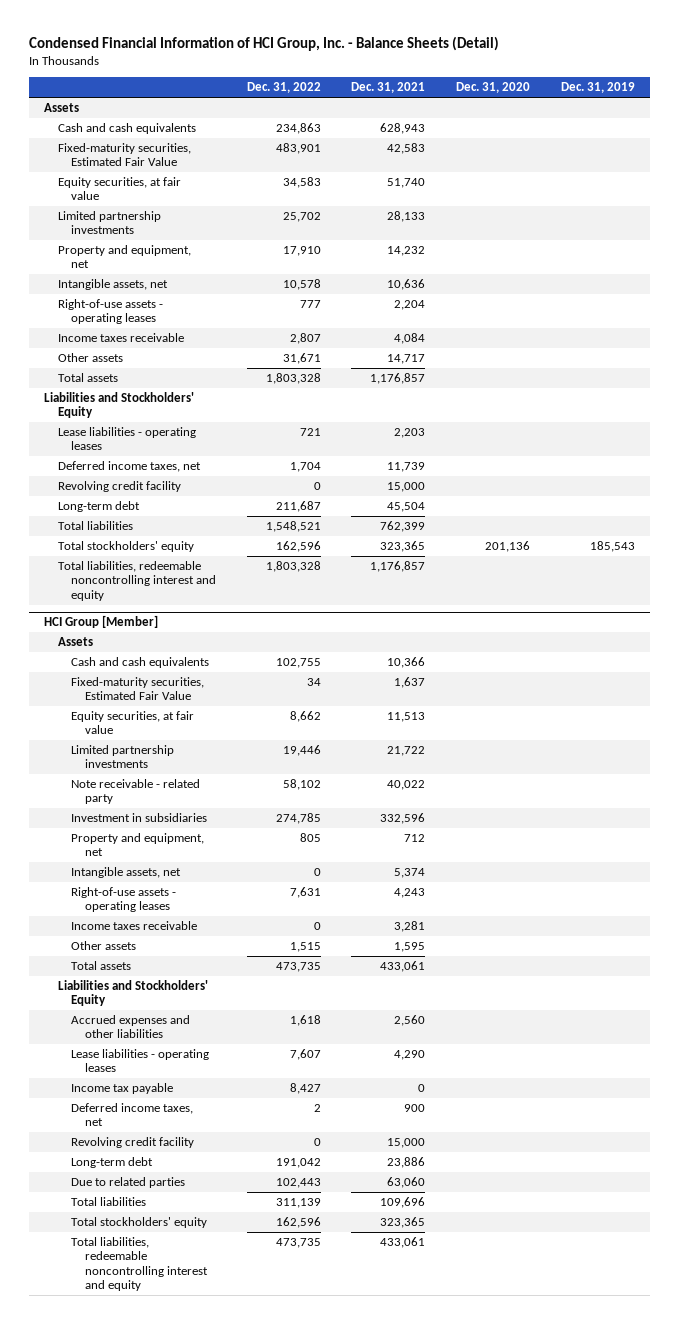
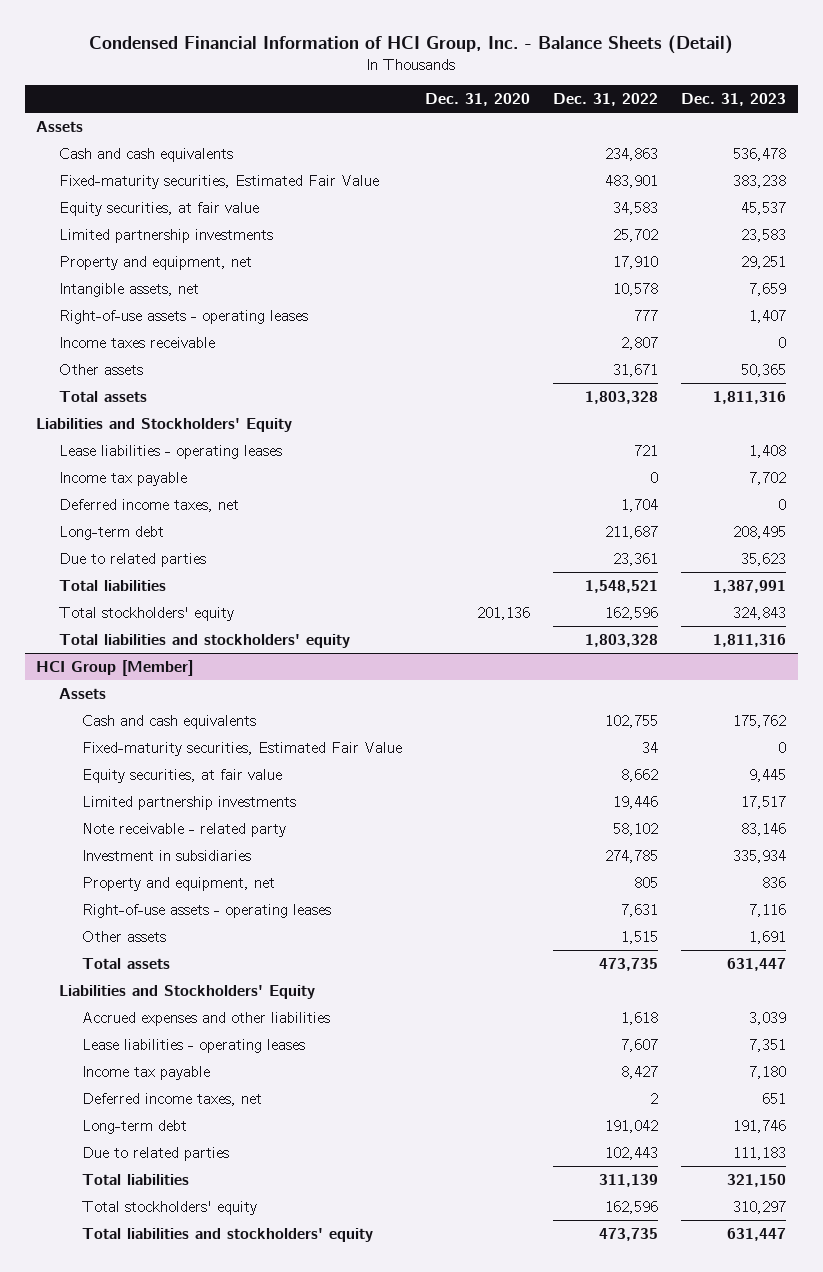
[351,82,426,94] Dec. 31, 2021 -> none
[560,82,635,94] Dec. 31, 2019 -> none
none -> [681,93,787,107] Dec. 31, 2023
none -> [59,471,188,486] Income tax payable
[57,481,181,493] Revolving credit facility -> none
none -> [59,552,207,567] Due to related parties
[57,561,217,601] Total liabilities, redeemable noncontrolling interest and equity -> [59,633,351,648] Total liabilities and stockholders' equity
[71,867,182,879] Intangible assets, net -> none
[71,921,198,931] Income taxes receivable -> none
[71,1137,195,1149] Revolving credit facility -> none
[71,1237,209,1292] Total liabilities, redeemable noncontrolling interest and equity -> [82,1227,374,1242] Total liabilities and stockholders' equity

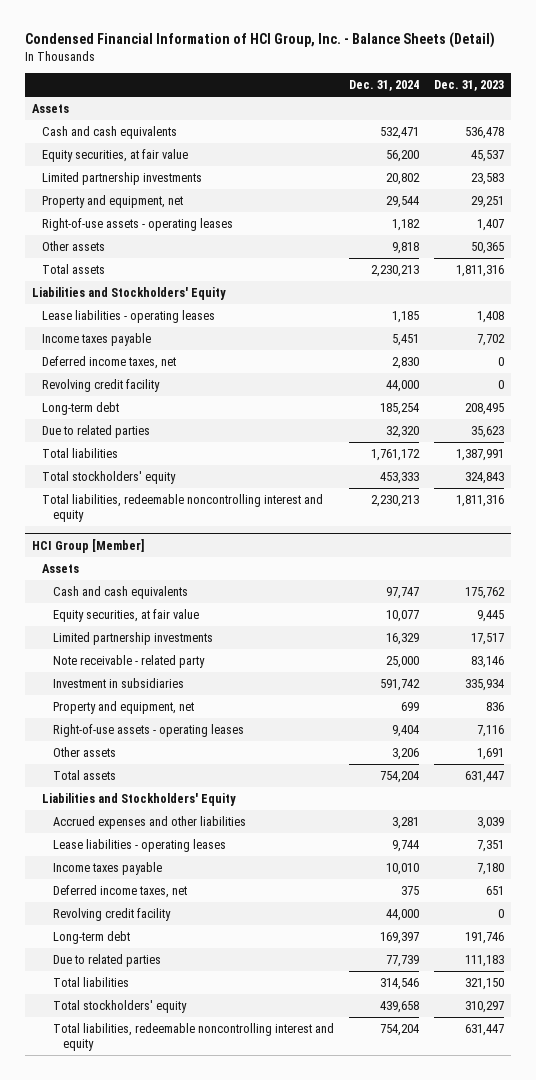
[425,93,531,107] Dec. 31, 2020 -> none
[553,93,659,107] Dec. 31, 2022 -> none
none -> [348,79,419,91] Dec. 31, 2024
[59,174,380,189] Fixed-maturity securities, Estimated Fair Value -> none
[59,282,200,297] Intangible assets, net -> none
[59,336,216,348] Income taxes receivable -> none
[59,471,188,486] Income tax payable -> [42,332,152,346] Income taxes payable
none -> [42,378,161,392] Revolving credit facility
[59,633,351,648] Total liabilities and stockholders' equity -> [42,493,324,523] Total liabilities, redeemable noncontrolling interest and equity
[82,741,403,756] Fixed-maturity securities, Estimated Fair Value -> none
[82,1065,211,1080] Income tax payable -> [52,861,162,875] Income taxes payable
none -> [52,907,171,921] Revolving credit facility
[82,1227,374,1242] Total liabilities and stockholders' equity -> [52,1022,334,1052] Total liabilities, redeemable noncontrolling interest and equity

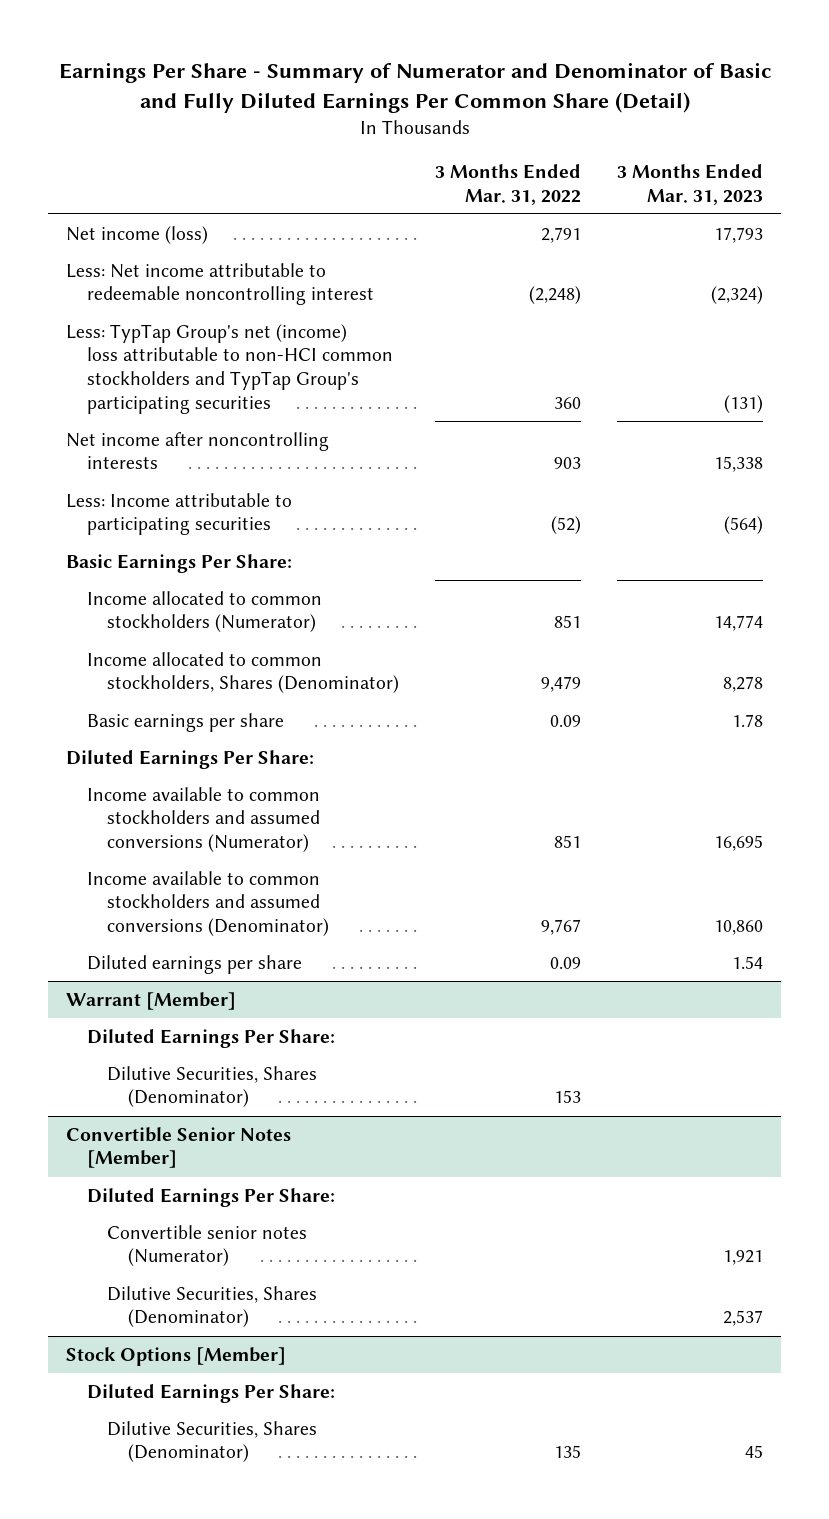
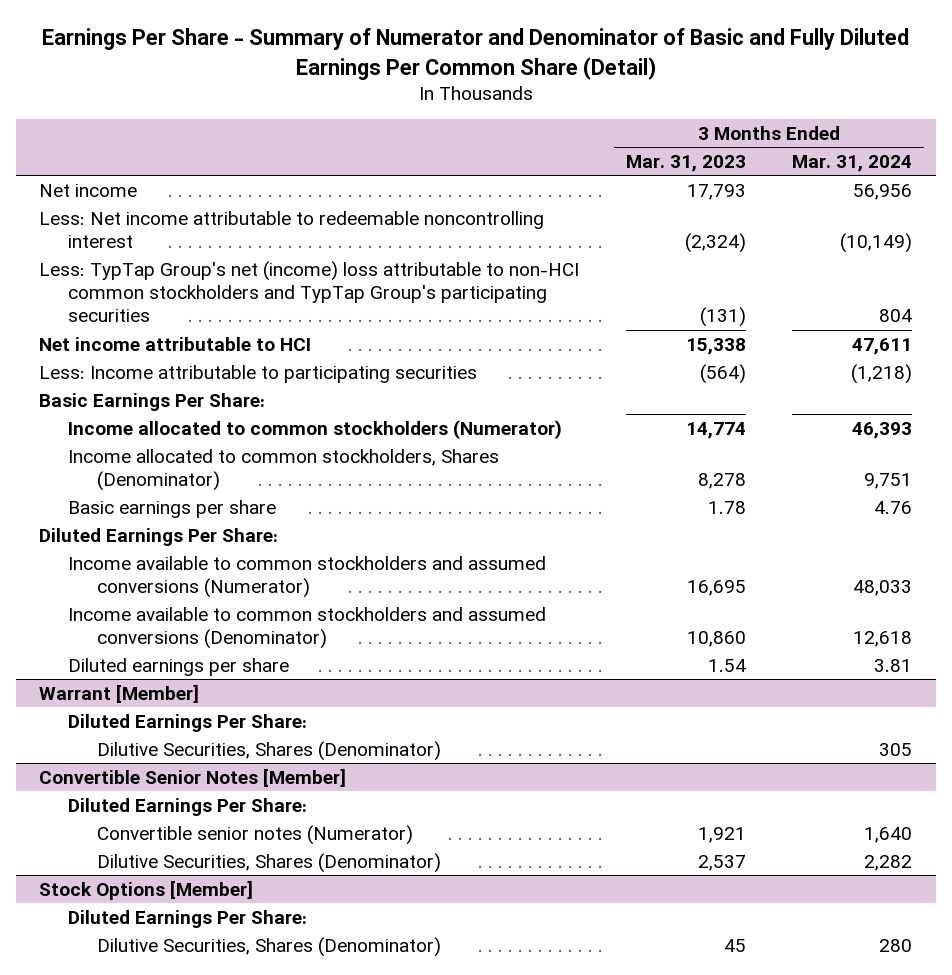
[435,163,582,205] 3 Months Ended Mar. 31, 2022 -> none
none -> [792,154,913,172] Mar. 31, 2024
[65,225,208,244] Net income (loss) -> [39,183,138,197] Net income
[65,431,329,470] Net income after noncontrolling interests -> [39,336,312,351] Net income attributable to HCI

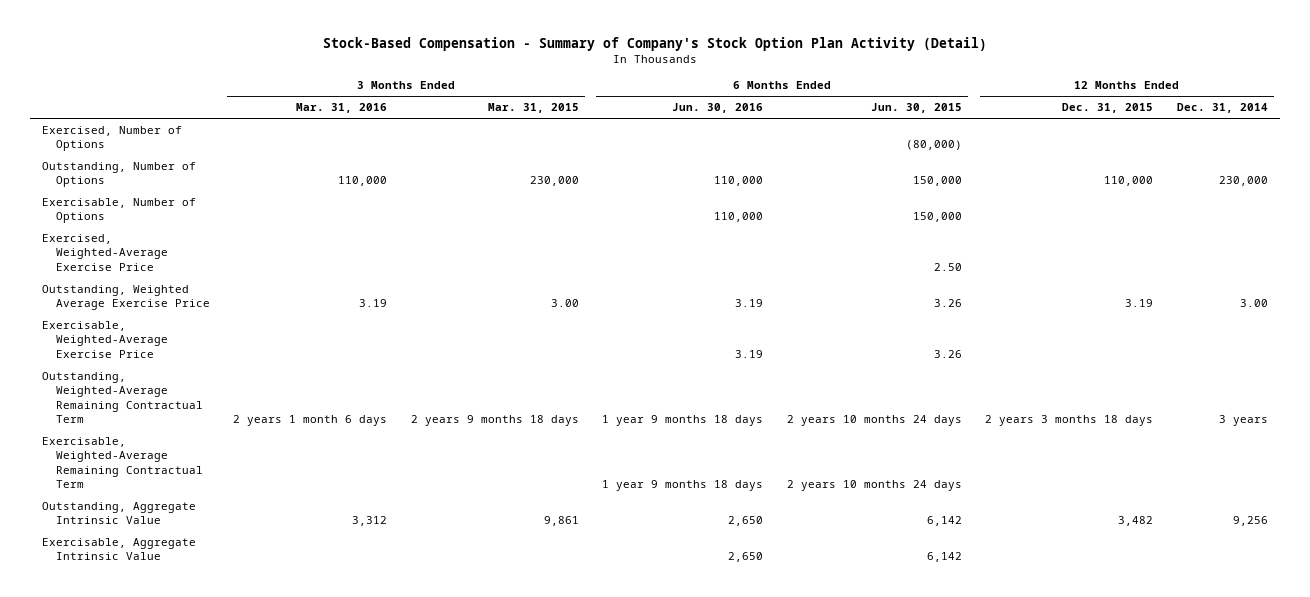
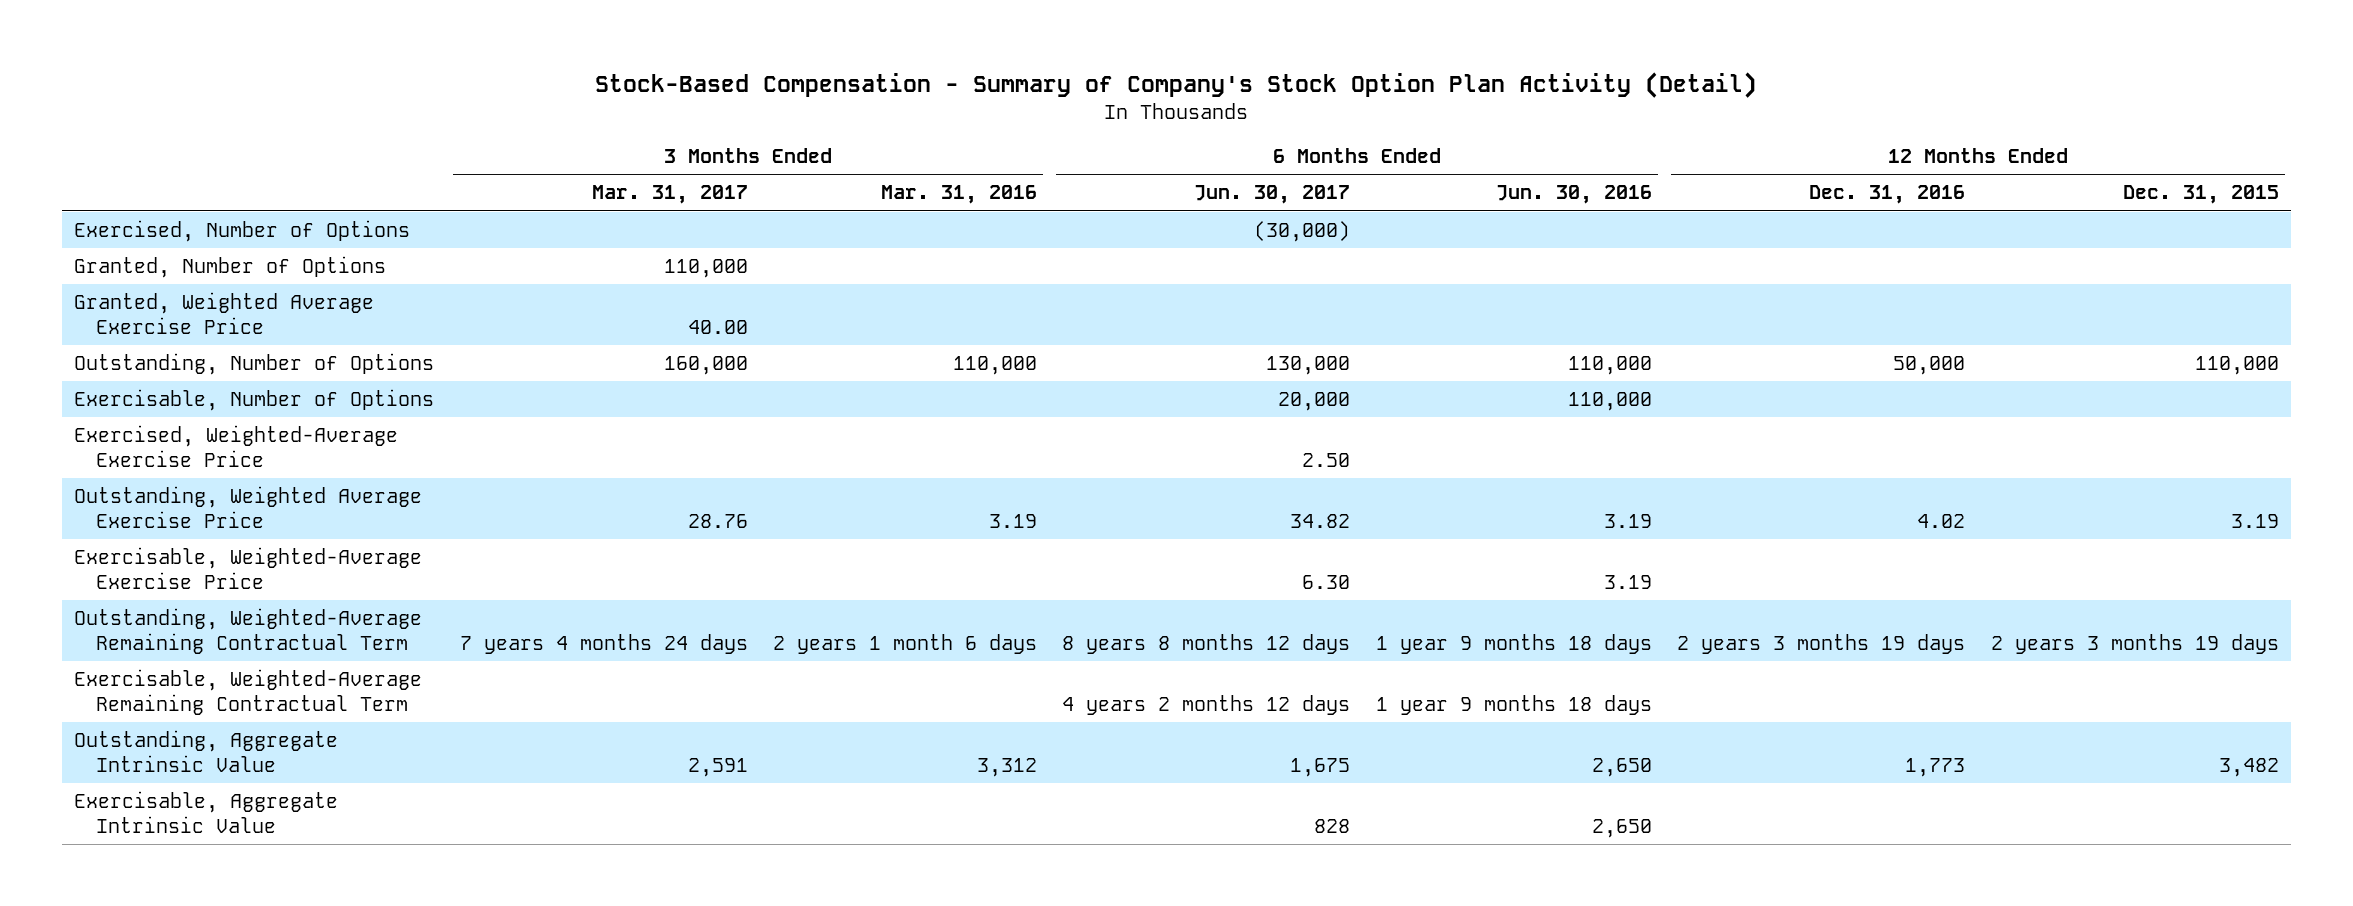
[487,103,579,114] Mar. 31, 2015 -> none
[870,103,962,114] Jun. 30, 2015 -> none
[1176,103,1268,114] Dec. 31, 2014 -> none
none -> [591,185,748,205] Mar. 31, 2017
none -> [1194,185,1351,205] Jun. 30, 2017
none -> [1809,185,1966,205] Dec. 31, 2016
none -> [74,255,387,278] Granted, Number of Options
none -> [74,291,375,334] Granted, Weighted Average Exercise Price
[985,414,1154,426] 2 years 3 months 18 days -> [1990,633,2279,654] 2 years 3 months 19 days

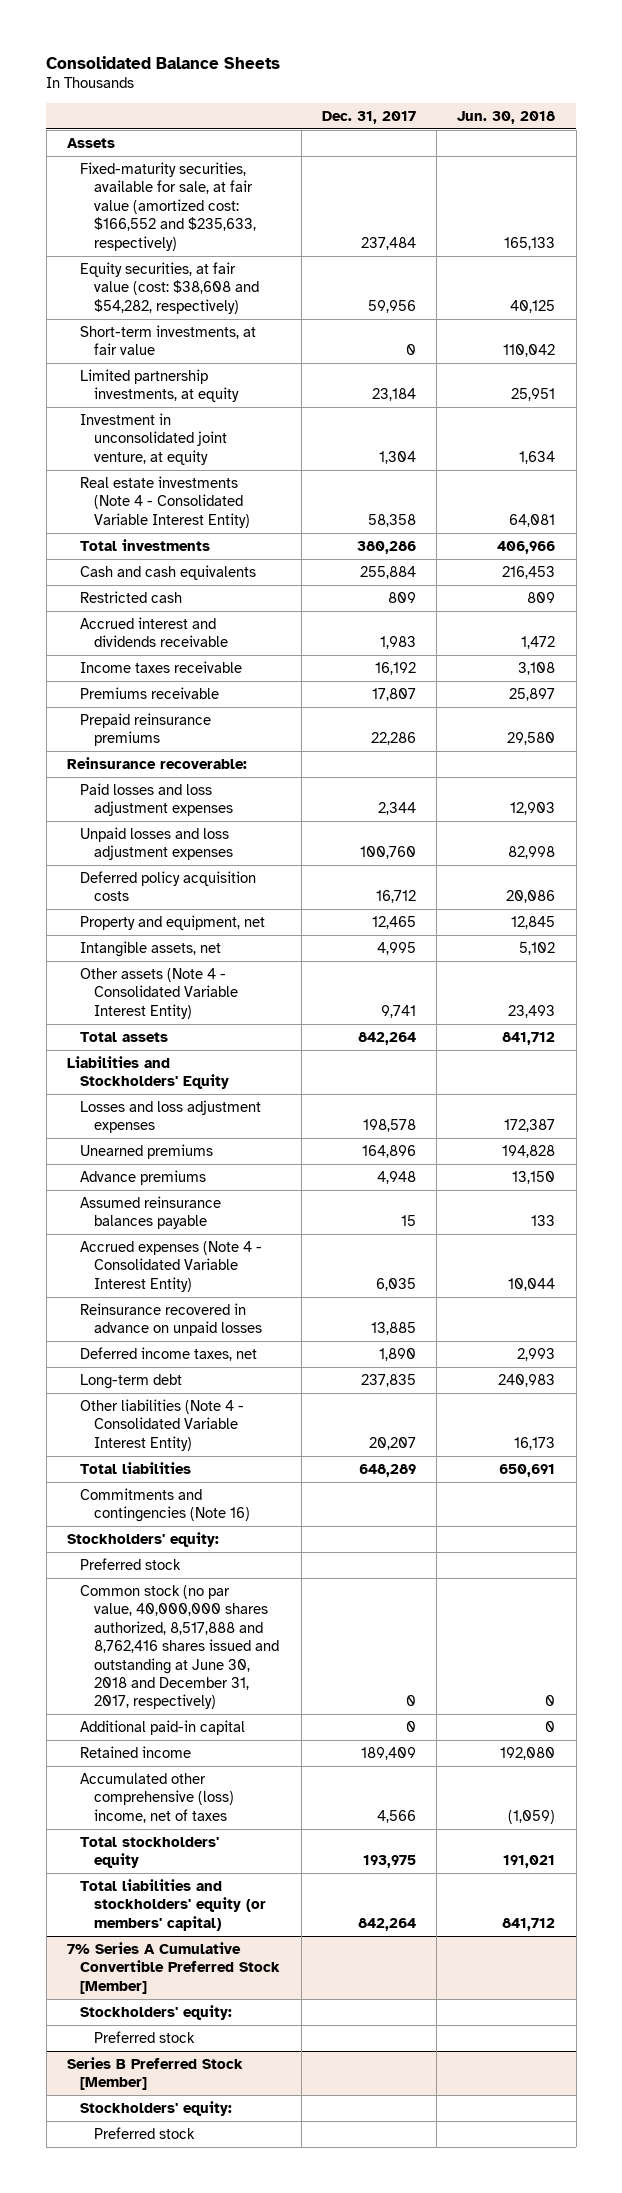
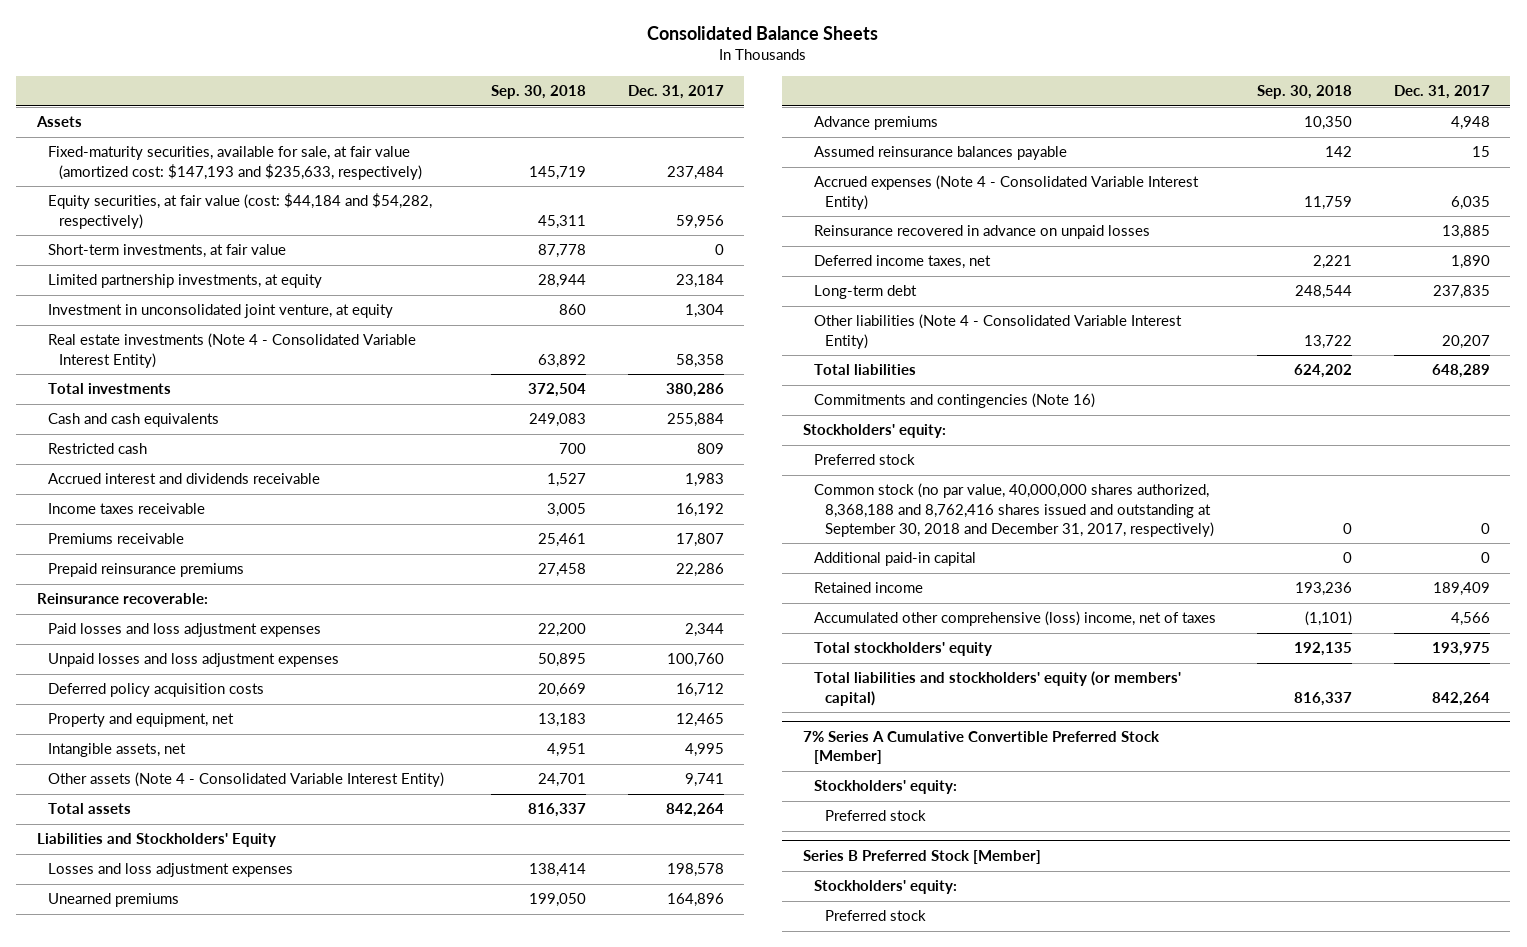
[457,110,556,124] Jun. 30, 2018 -> none
none -> [491,85,587,100] Sep. 30, 2018
[80,161,256,251] Fixed-maturity securities, available for sale, at fair value (amortized cost: $166,552 and $235,633, respectively) -> [47,146,422,180] Fixed-maturity securities, available for sale, at fair value (amortized cost: $147,193 and $235,633, respectively)
[80,261,259,314] Equity securities, at fair value (cost: $38,608 and $54,282, respectively) -> [47,193,432,229] Equity securities, at fair value (cost: $44,184 and $54,282, respectively)
[80,1584,279,1710] Common stock (no par value, 40,000,000 shares authorized, 8,517,888 and 8,762,416 shares issued and outstanding at June 30, 2018 and December 31, 2017, respectively) -> [813,483,1214,537] Common stock (no par value, 40,000,000 shares authorized, 8,368,188 and 8,762,416 shares issued and outstanding at September 30, 2018 and December 31, 2017, respectively)

